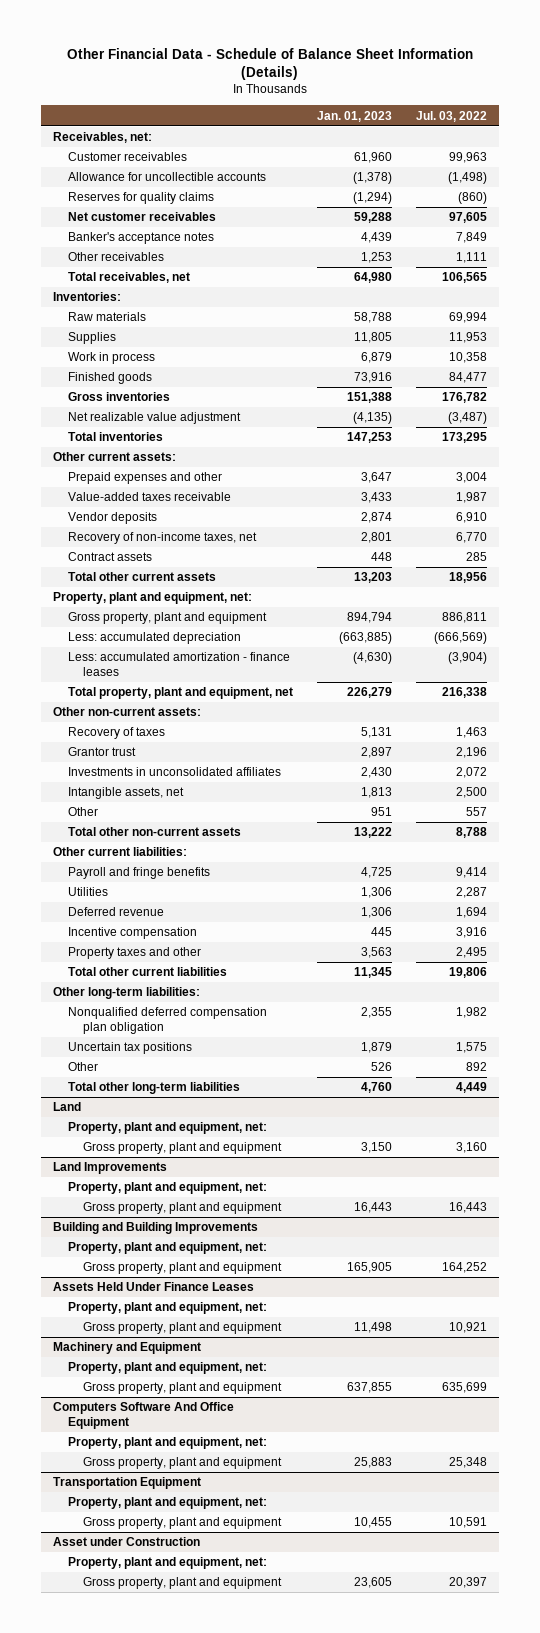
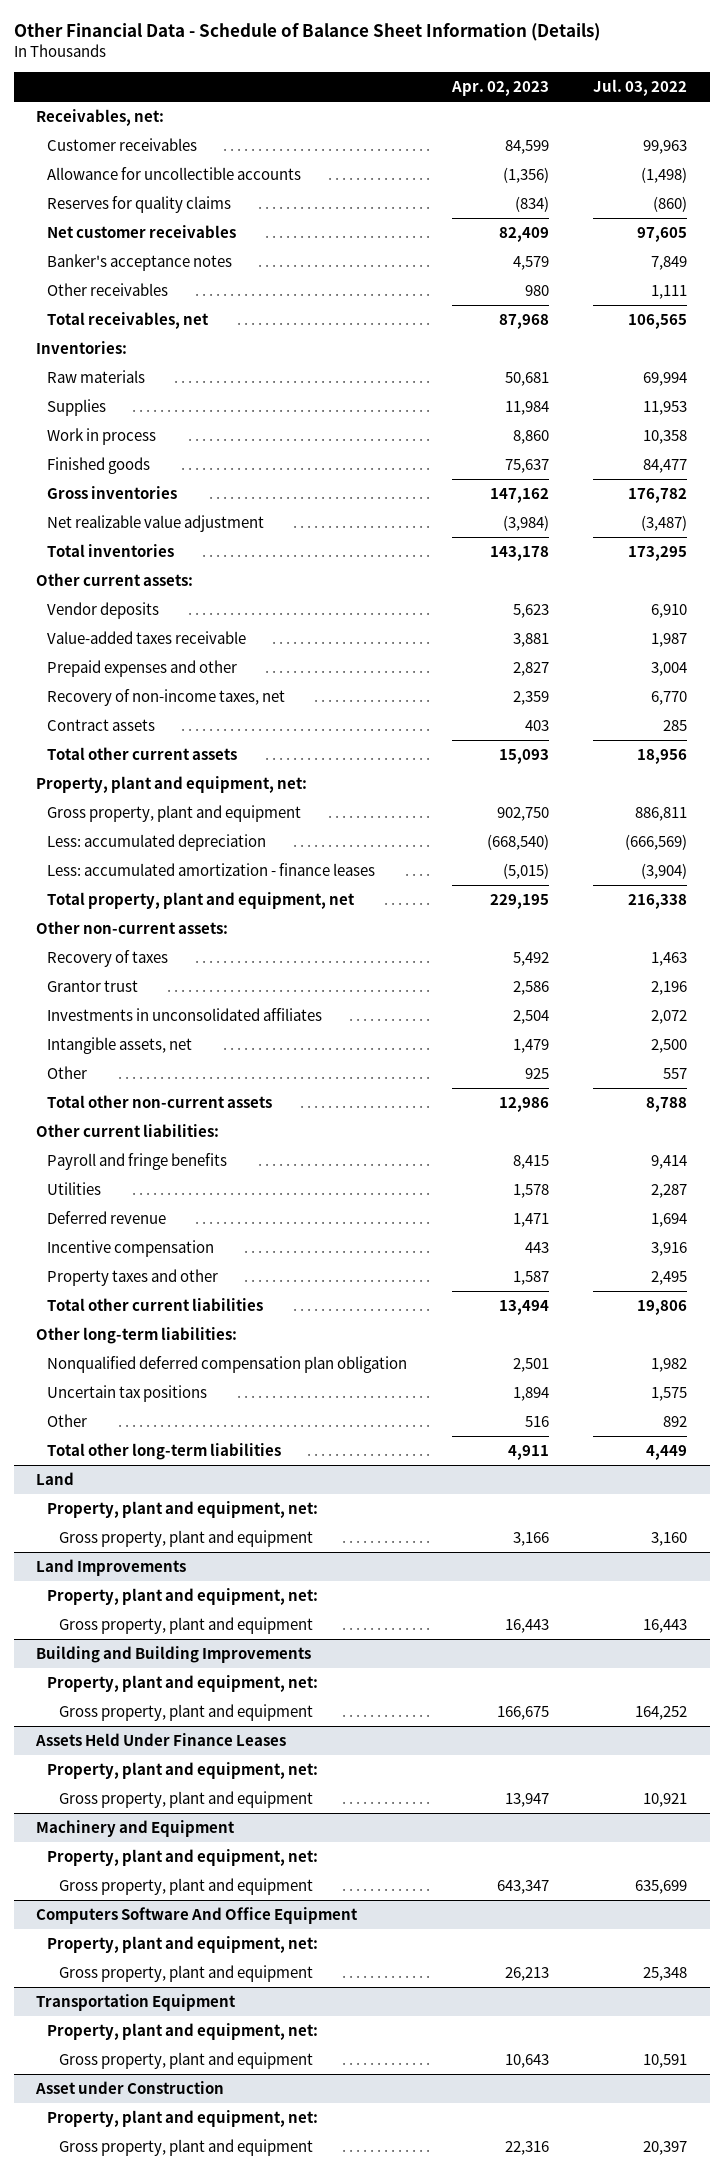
[317,110,393,122] Jan. 01, 2023 -> none
none -> [450,81,549,97] Apr. 02, 2023
[67,492,231,502] Value-added taxes receivable -> [47,631,247,645] Value-added taxes receivable
[67,472,222,485] Prepaid expenses and other -> [47,660,238,678] Prepaid expenses and other

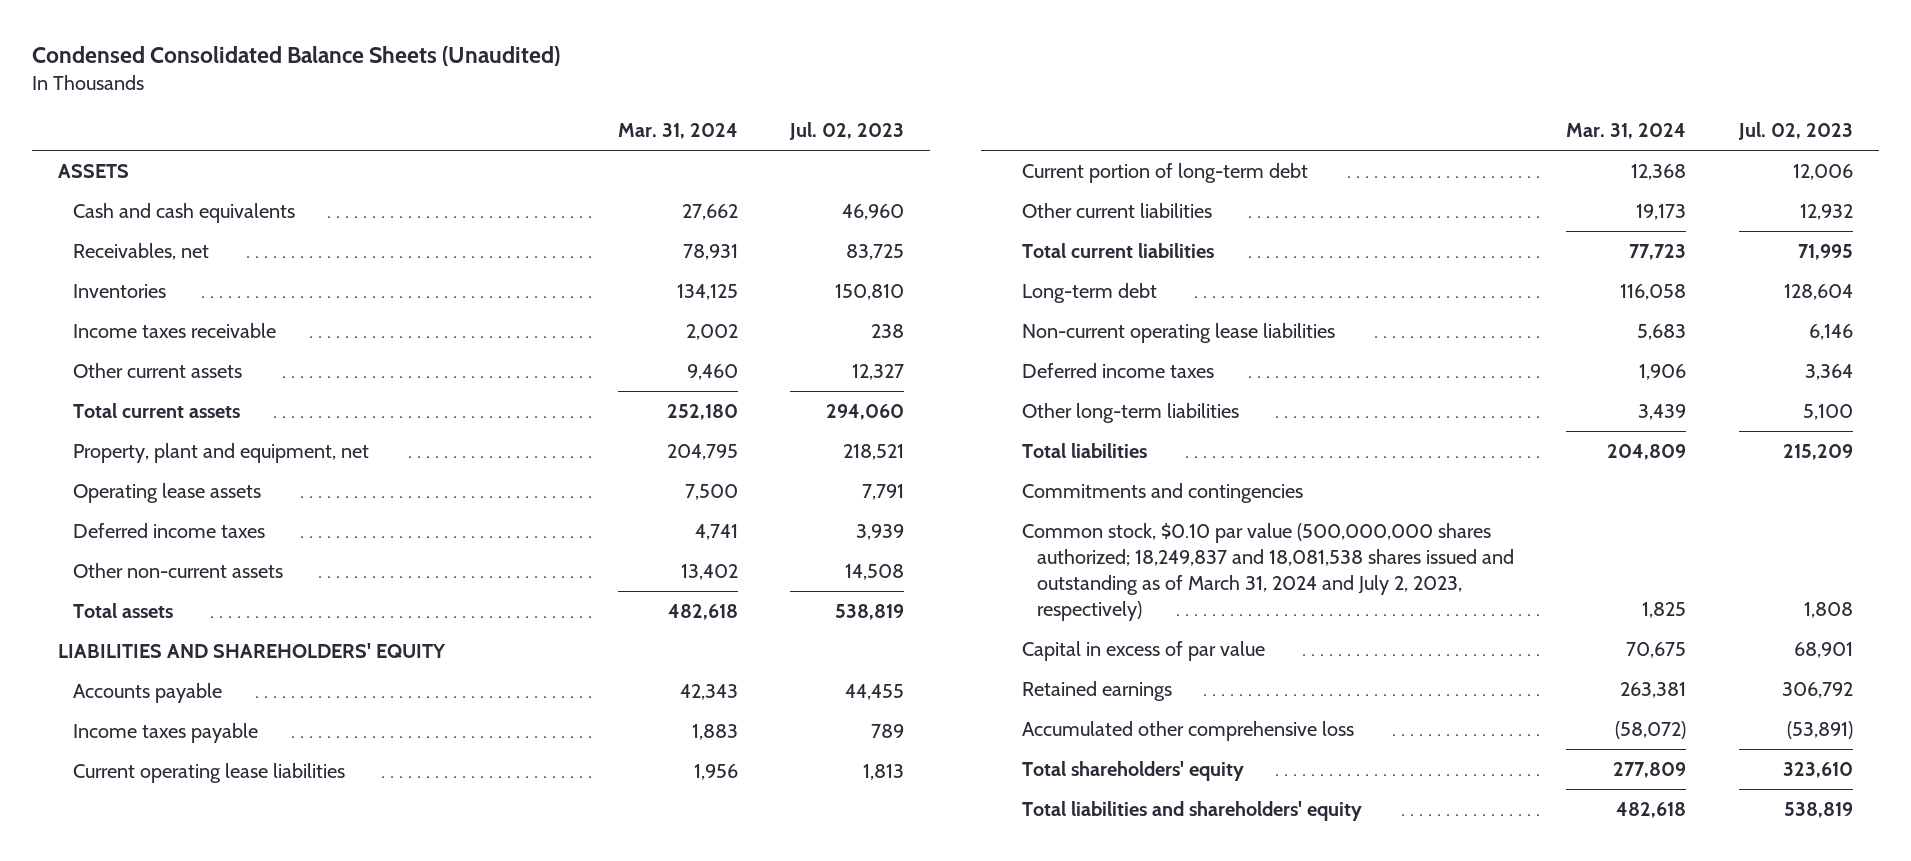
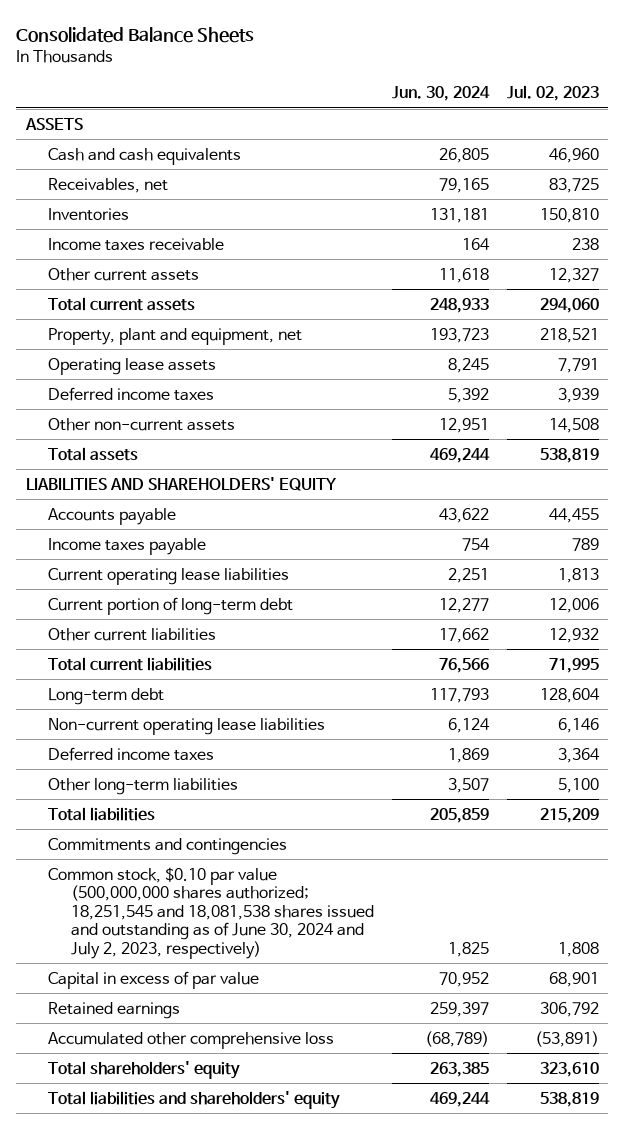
[31,46,560,67] Condensed Consolidated Balance Sheets (Unaudited) -> [16,26,255,43] Consolidated Balance Sheets
[617,123,738,140] Mar. 31, 2024 -> none
none -> [391,86,490,102] Jun. 30, 2024
[1021,522,1515,621] Common stock, $0.10 par value (500,000,000 shares authorized; 18,249,837 and 18,081,538 shares issued and outstanding as of March 31, 2024 and July 2, 2023, respectively) -> [48,866,374,959] Common stock, $0.10 par value (500,000,000 shares authorized; 18,251,545 and 18,081,538 shares issued and outstanding as of June 30, 2024 and July 2, 2023, respectively)

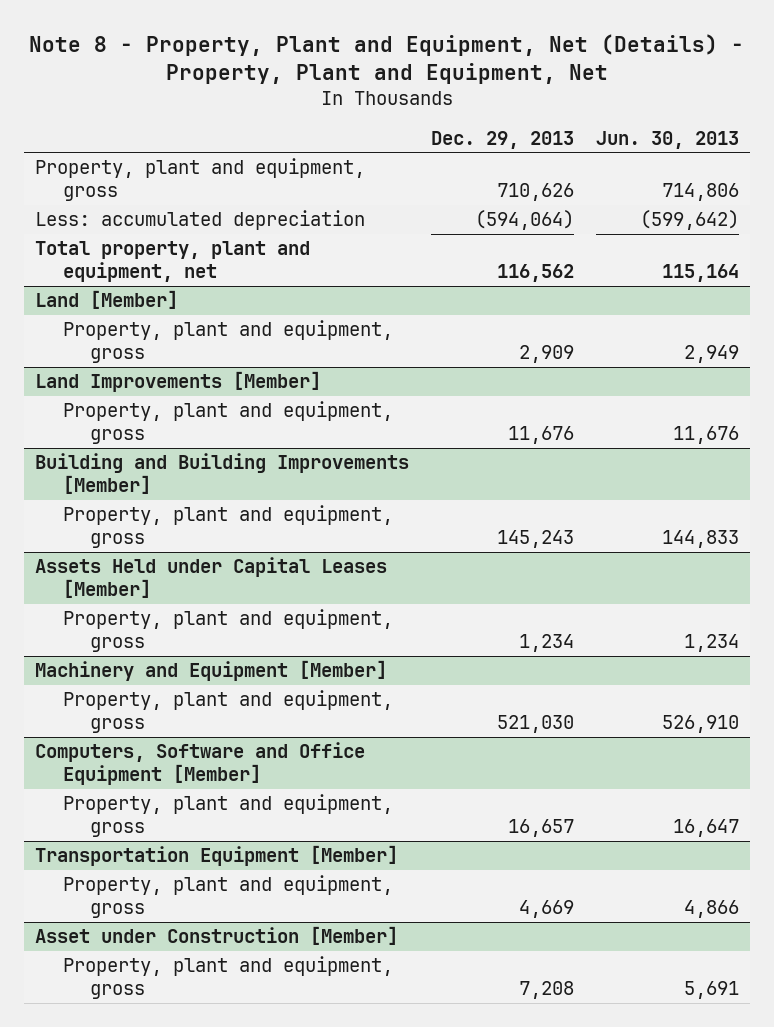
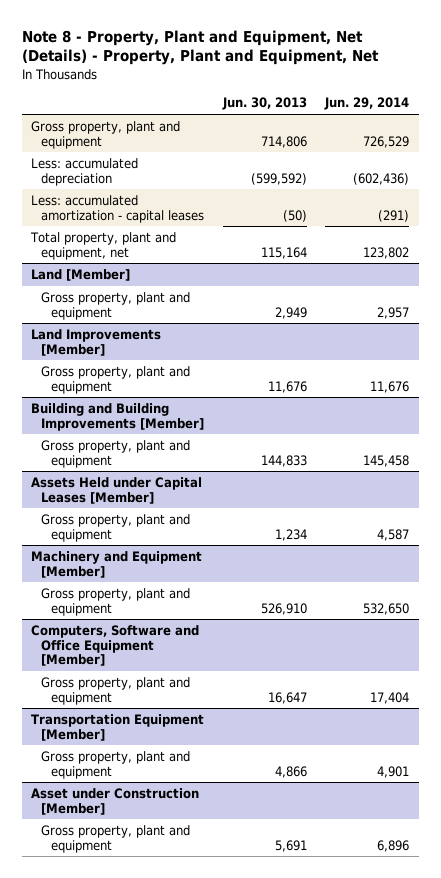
[430,130,574,149] Dec. 29, 2013 -> none
none -> [324,97,410,111] Jun. 29, 2014
[34,158,365,202] Property, plant and equipment, gross -> [31,121,181,149] Gross property, plant and equipment
[640,210,740,231] (599,642) -> [250,172,307,185] (599,592)
none -> [31,195,205,223] Less: accumulated amortization - capital leases
[62,320,393,364] Property, plant and equipment, gross -> [41,292,191,320] Gross property, plant and equipment
[62,401,393,445] Property, plant and equipment, gross -> [41,366,191,394] Gross property, plant and equipment
[62,505,393,549] Property, plant and equipment, gross -> [41,440,191,468] Gross property, plant and equipment
[62,609,393,653] Property, plant and equipment, gross -> [41,514,191,542] Gross property, plant and equipment
[62,690,393,734] Property, plant and equipment, gross -> [41,588,191,616] Gross property, plant and equipment
[62,794,393,838] Property, plant and equipment, gross -> [41,677,191,705] Gross property, plant and equipment
[62,875,393,919] Property, plant and equipment, gross -> [41,751,191,779] Gross property, plant and equipment
[62,956,393,1000] Property, plant and equipment, gross -> [41,825,191,853] Gross property, plant and equipment

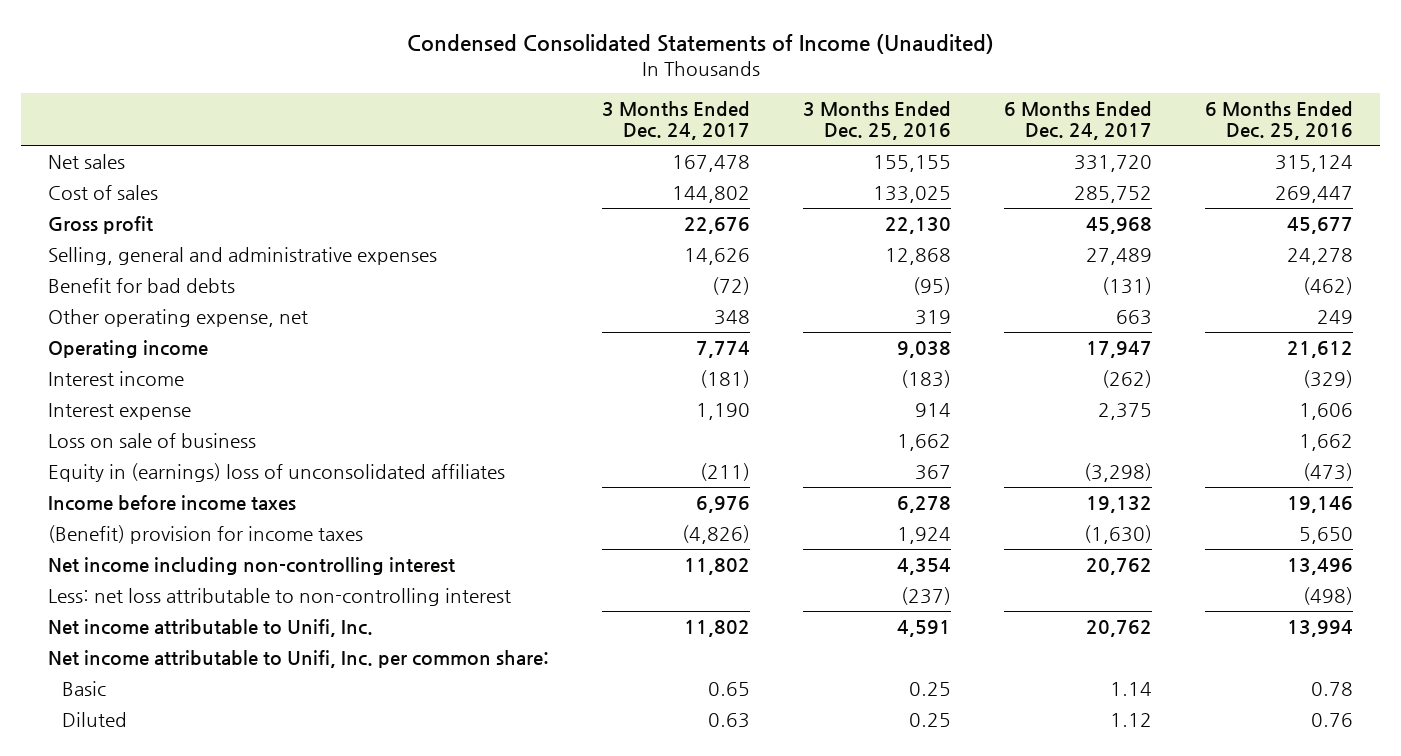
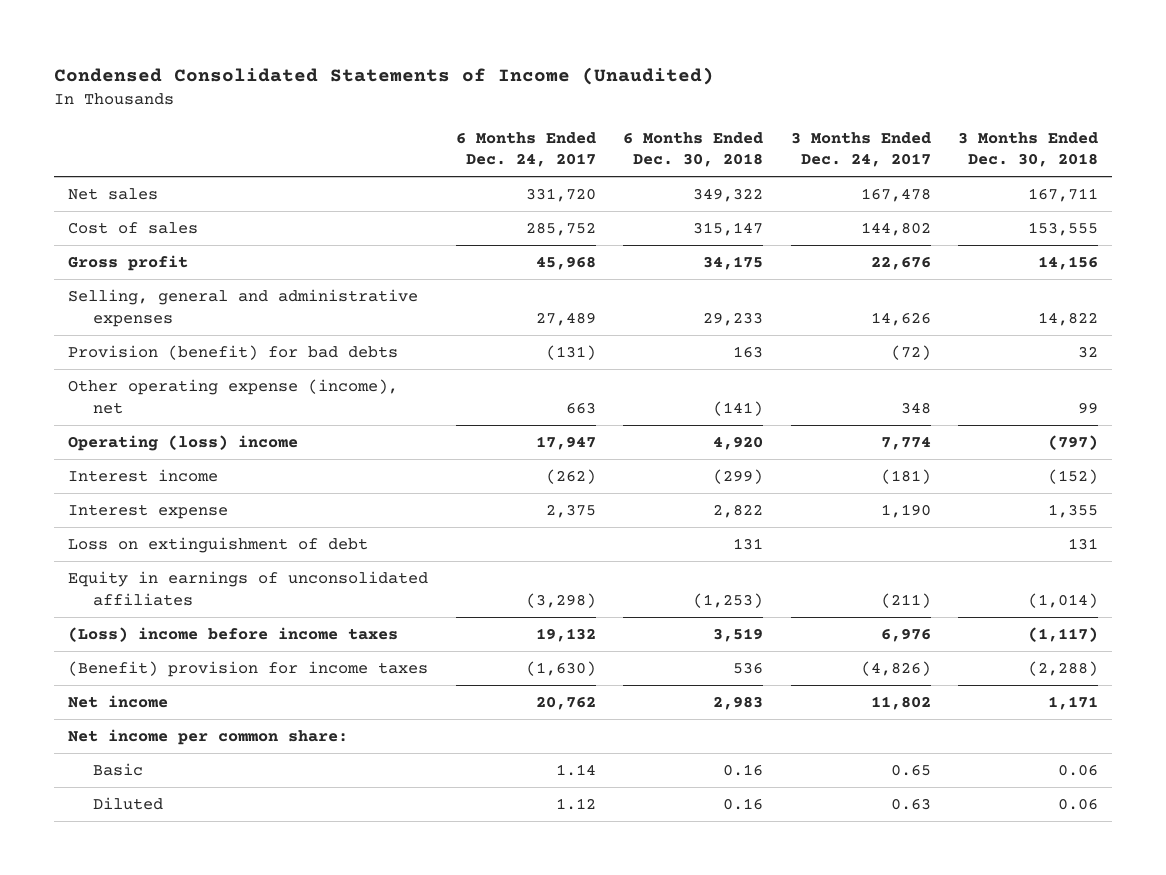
[803,100,952,141] 3 Months Ended Dec. 25, 2016 -> none
[1205,100,1354,141] 6 Months Ended Dec. 25, 2016 -> none
none -> [623,131,764,168] 6 Months Ended Dec. 30, 2018
none -> [958,131,1099,168] 3 Months Ended Dec. 30, 2018
[47,277,235,293] Benefit for bad debts -> [68,344,399,360] Provision (benefit) for bad debts
[47,308,308,327] Other operating expense, net -> [68,378,399,414] Other operating expense (income), net
[47,339,208,358] Operating income -> [68,434,299,451] Operating (loss) income
[47,432,256,448] Loss on sale of business -> none
none -> [68,536,369,553] Loss on extinguishment of debt
[47,462,505,482] Equity in (earnings) loss of unconsolidated affiliates -> [68,570,429,606] Equity in earnings of unconsolidated affiliates
[47,494,296,511] Income before income taxes -> [68,626,399,642] (Loss) income before income taxes
[47,556,455,575] Net income including non-controlling interest -> none
[47,587,511,606] Less: net loss attributable to non-controlling interest -> none
[47,618,373,637] Net income attributable to Unifi, Inc. -> [68,694,169,708] Net income
[47,649,549,668] Net income attributable to Unifi, Inc. per common share: -> [68,728,349,745] Net income per common share:

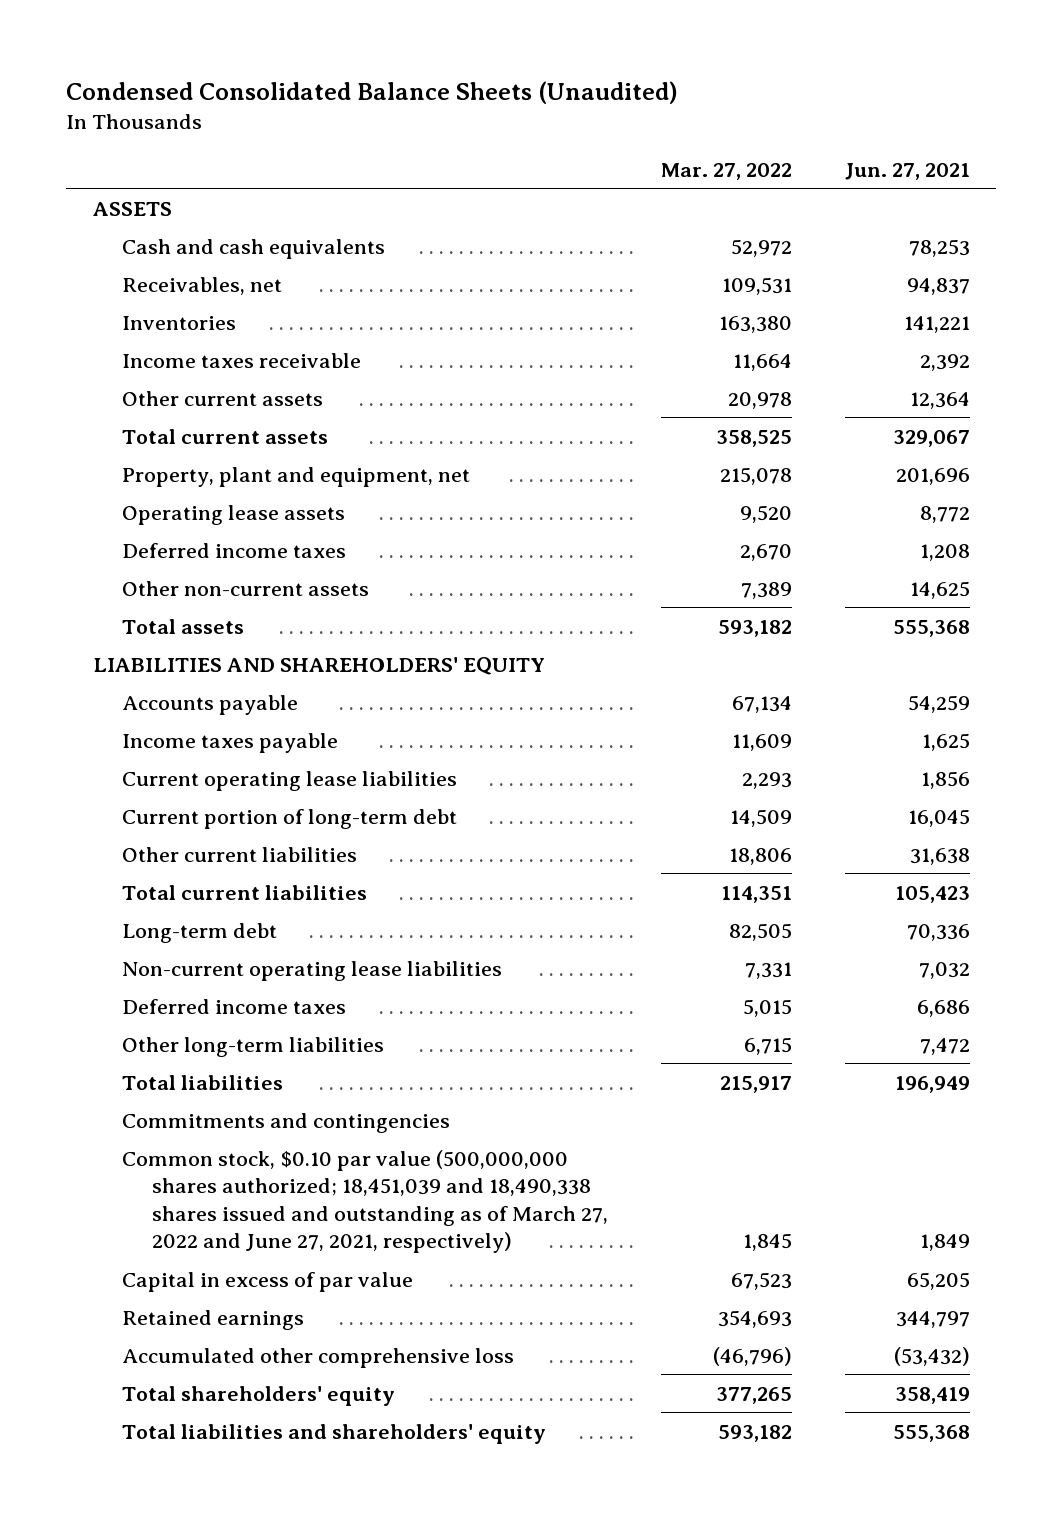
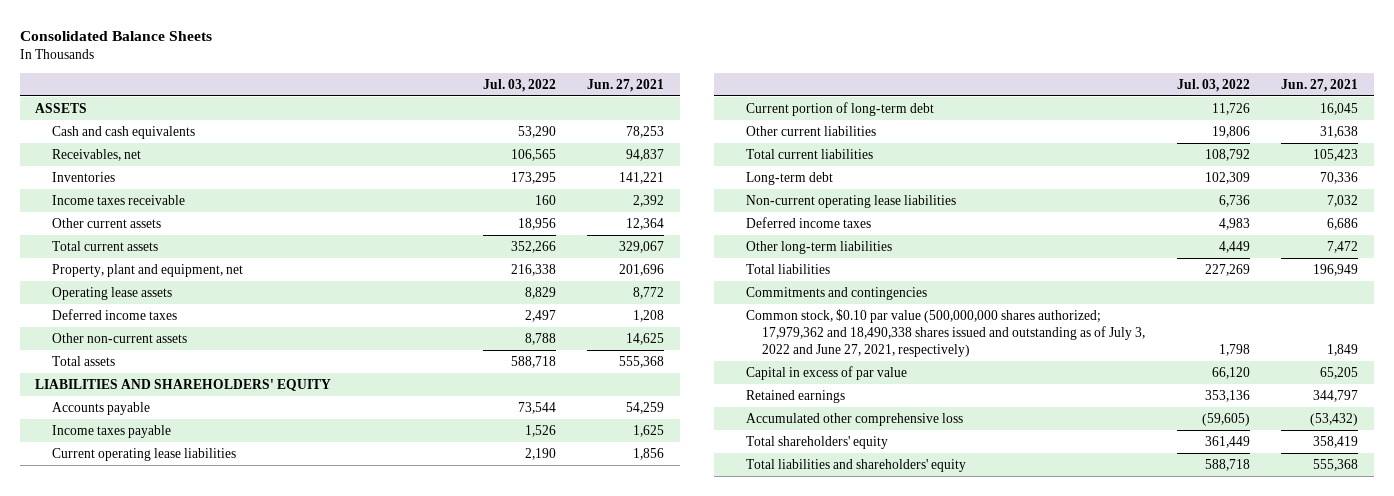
[66,80,679,104] Condensed Consolidated Balance Sheets (Unaudited) -> [19,30,212,41] Consolidated Balance Sheets
[660,162,792,180] Mar. 27, 2022 -> none
none -> [482,78,556,92] Jul. 03, 2022
[122,1149,608,1254] Common stock, $0.10 par value (500,000,000 shares authorized; 18,451,039 and 18,490,338 shares issued and outstanding as of March 27, 2022 and June 27, 2021, respectively) -> [745,309,1146,358] Common stock, $0.10 par value (500,000,000 shares authorized; 17,979,362 and 18,490,338 shares issued and outstanding as of July 3, 2022 and June 27, 2021, respectively)

